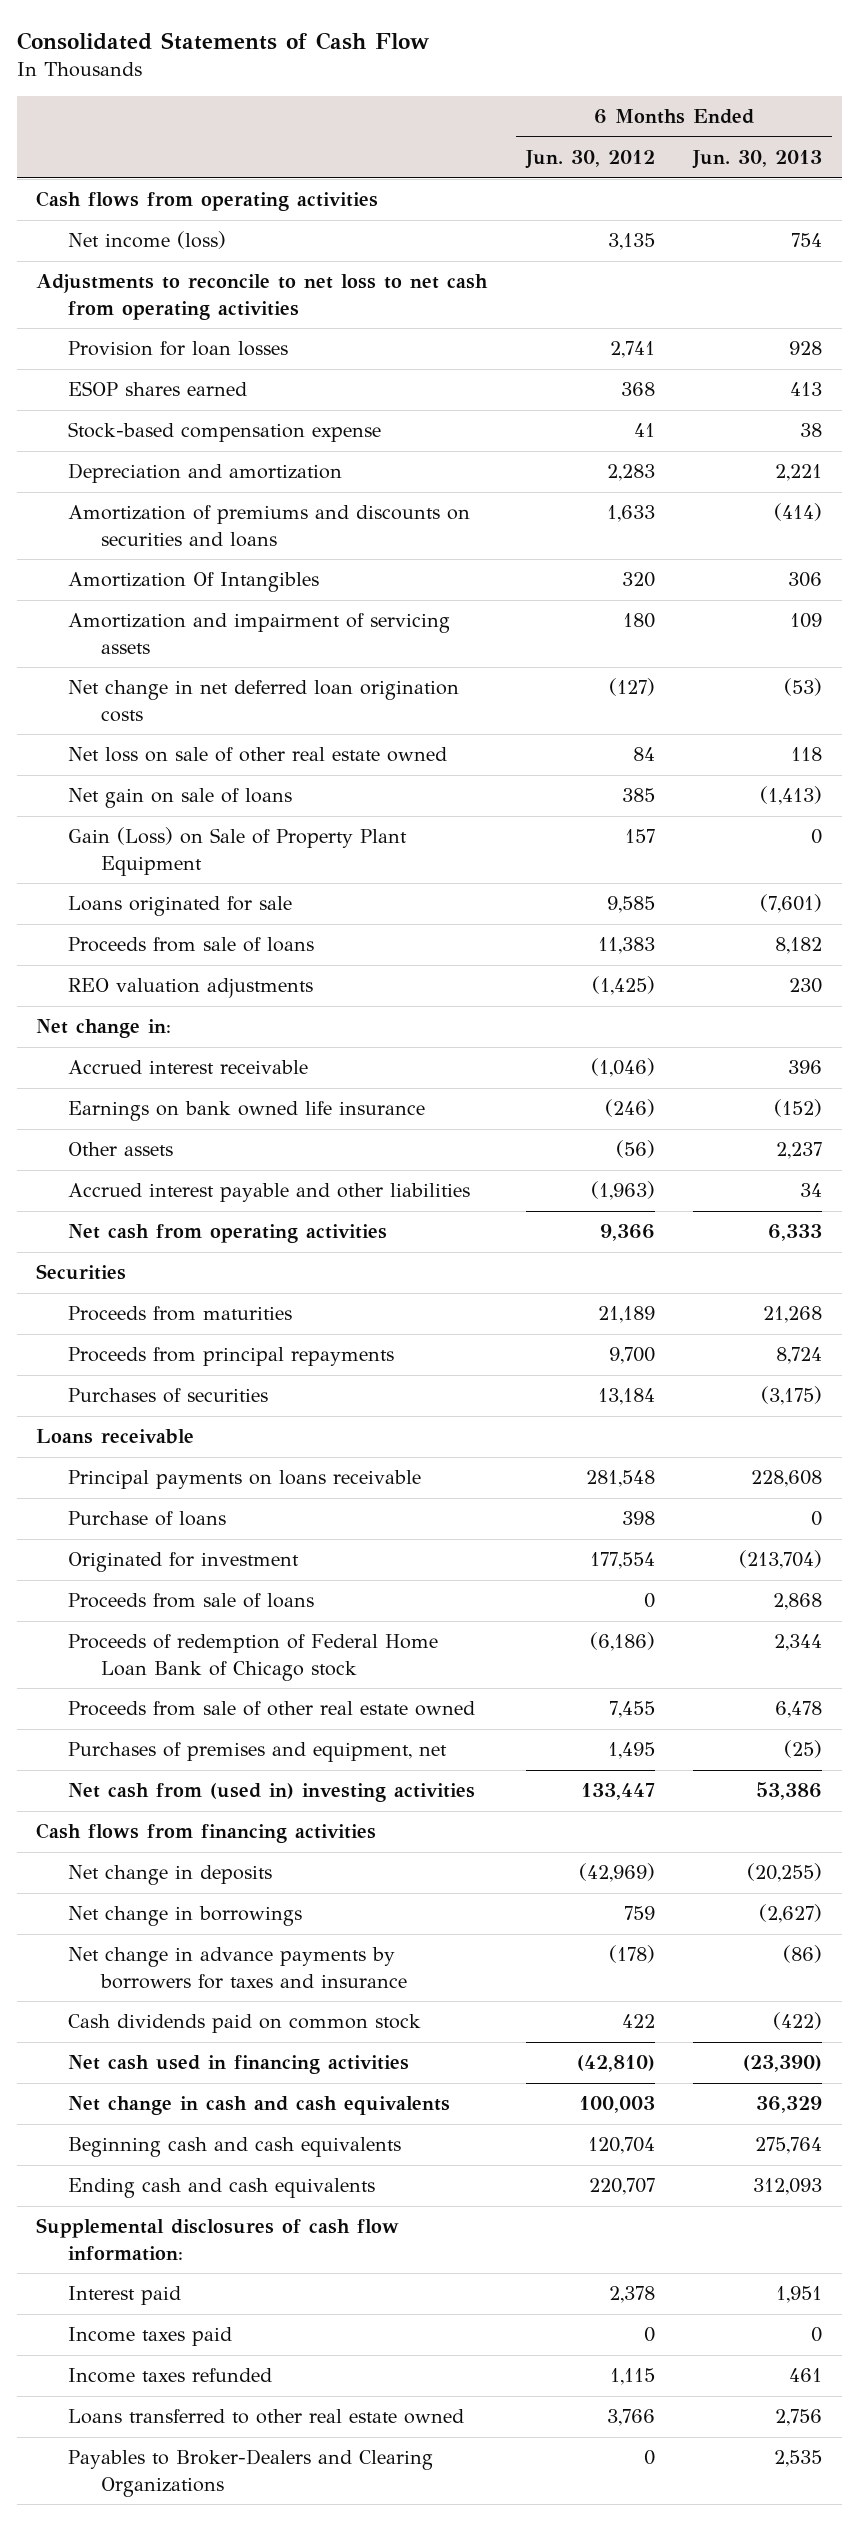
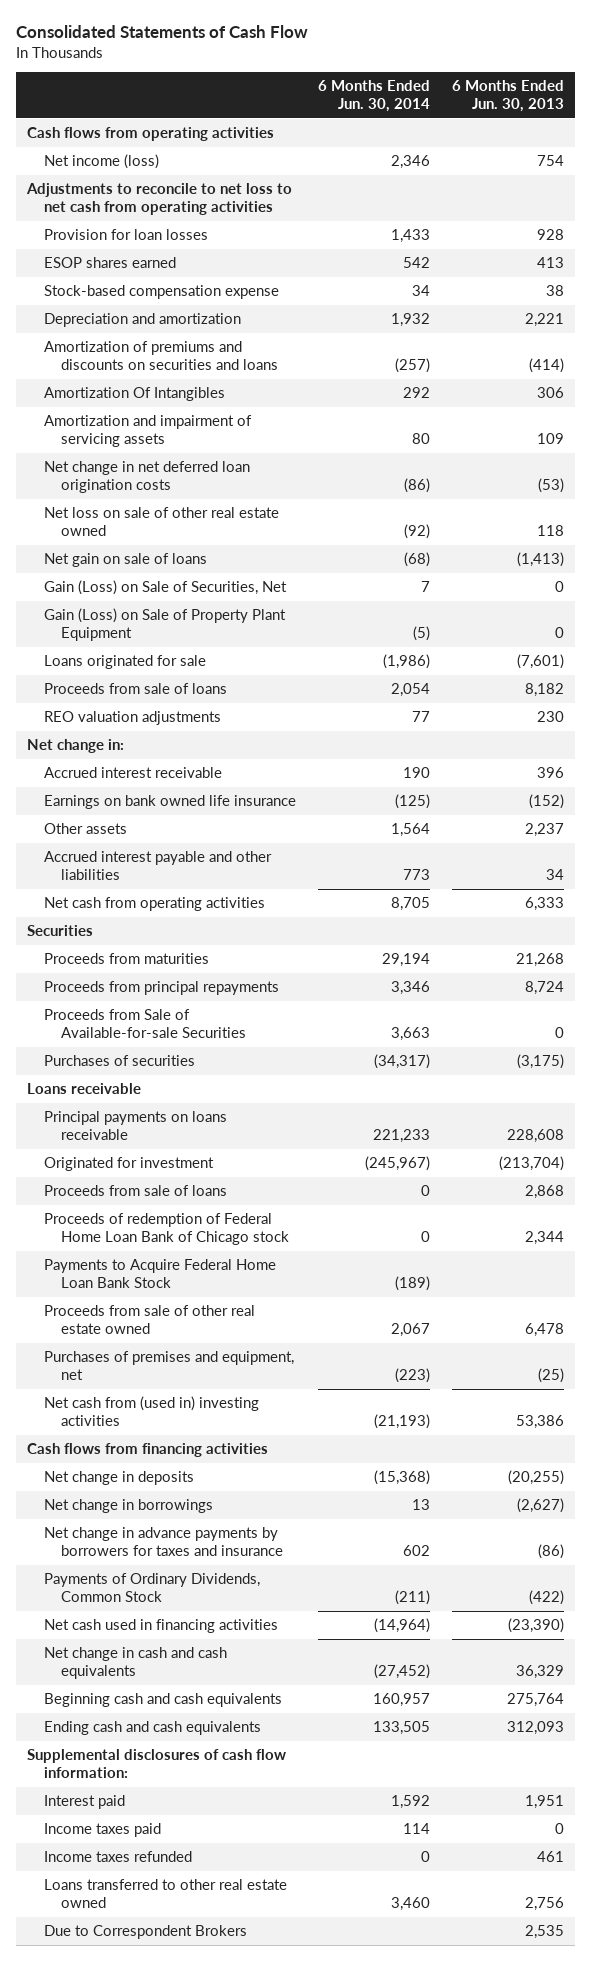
[524,150,655,170] Jun. 30, 2012 -> none
none -> [317,80,430,112] 6 Months Ended Jun. 30, 2014
none -> [43,580,287,596] Gain (Loss) on Sale of Securities, Net
none -> [43,1009,246,1038] Proceeds from Sale of Available-for-sale Securities
[68,1511,227,1527] Purchase of loans -> none
none -> [43,1259,276,1288] Payments to Acquire Federal Home Loan Bank Stock
[68,2014,422,2034] Cash dividends paid on common stock -> [43,1573,260,1602] Payments of Ordinary Dividends, Common Stock
[68,2449,434,2497] Payables to Broker-Dealers and Clearing Organizations -> [43,1925,247,1940] Due to Correspondent Brokers

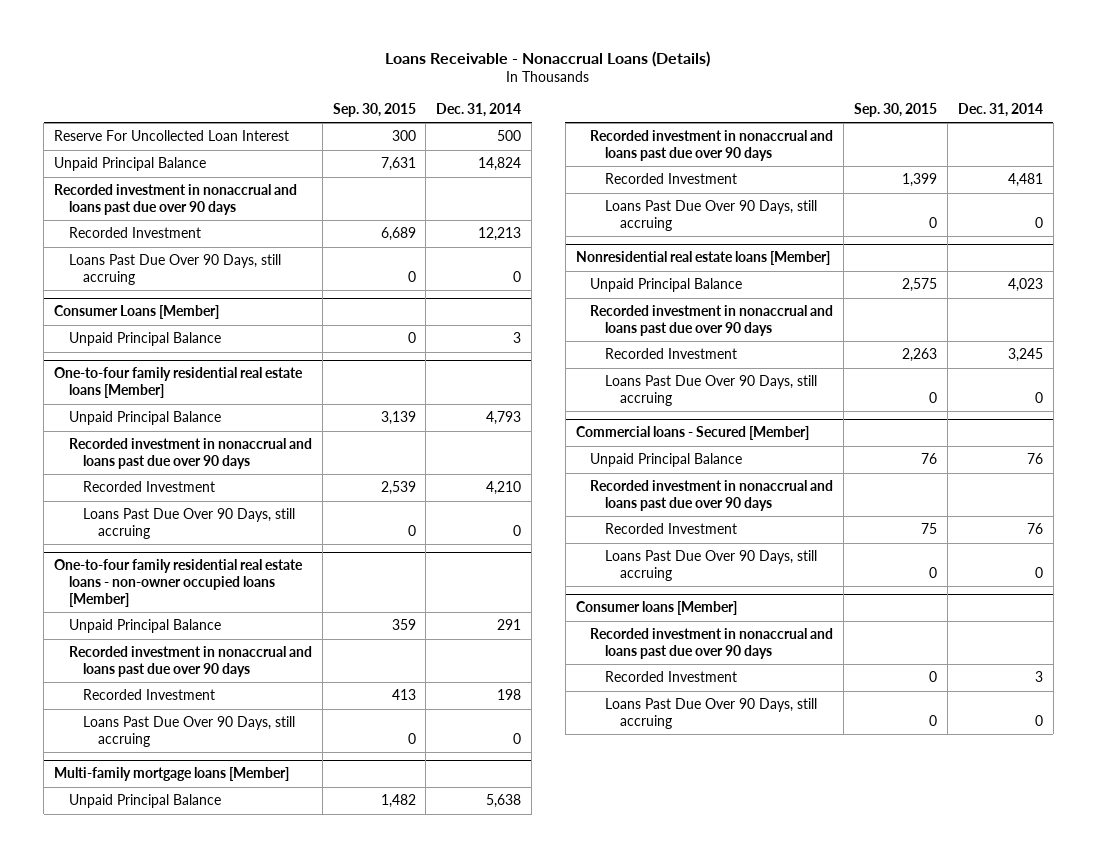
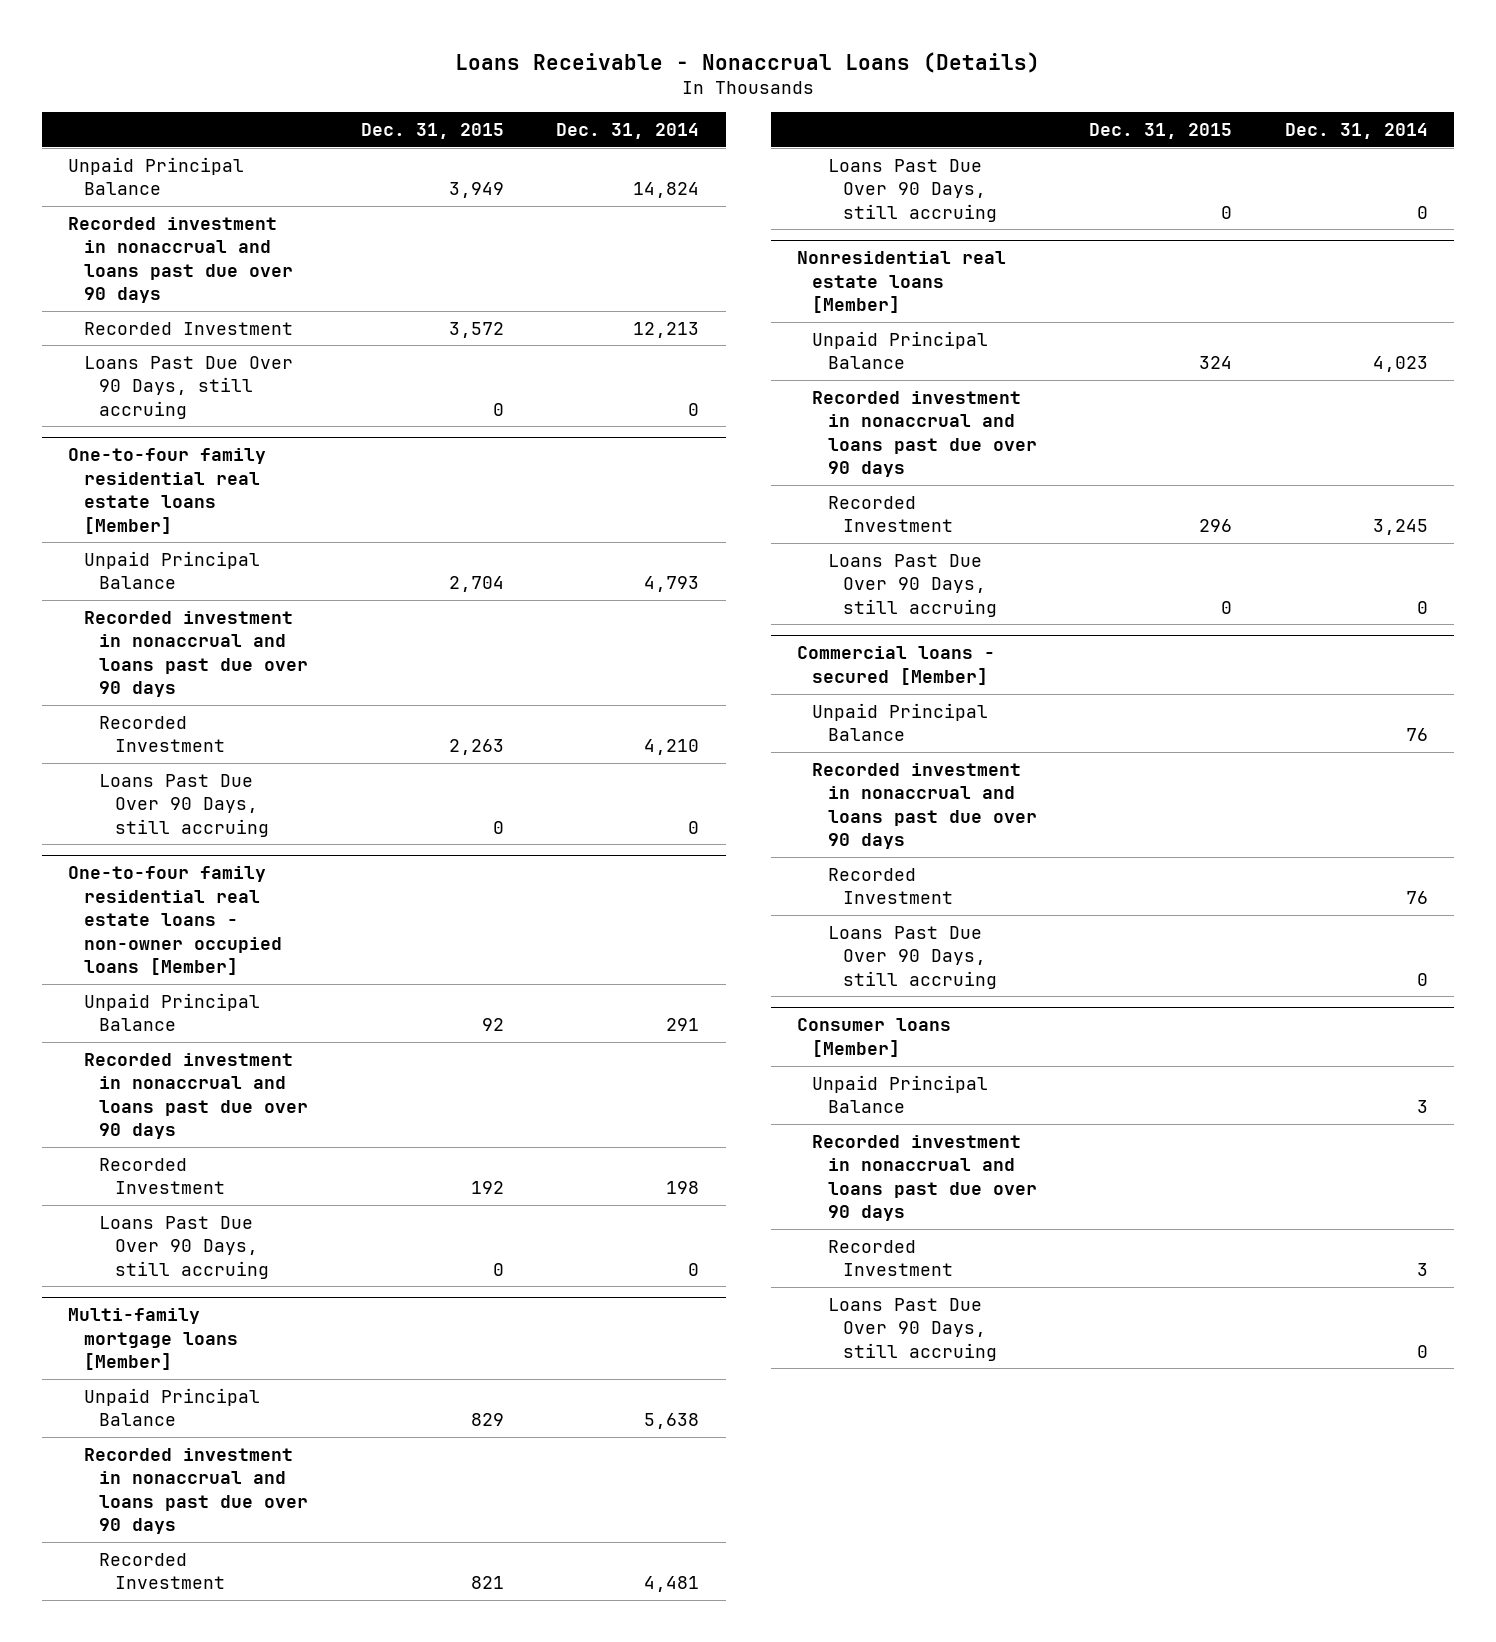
[332,102,416,117] Sep. 30, 2015 -> none
none -> [360,123,504,140] Dec. 31, 2015
[53,130,289,142] Reserve For Uncollected Loan Interest -> none
[53,305,219,320] Consumer Loans [Member] -> none
[68,332,221,347] Unpaid Principal Balance -> none
[575,426,809,441] Commercial loans - Secured [Member] -> [796,646,995,685] Commercial loans - secured [Member]
none -> [812,1074,989,1114] Unpaid Principal Balance

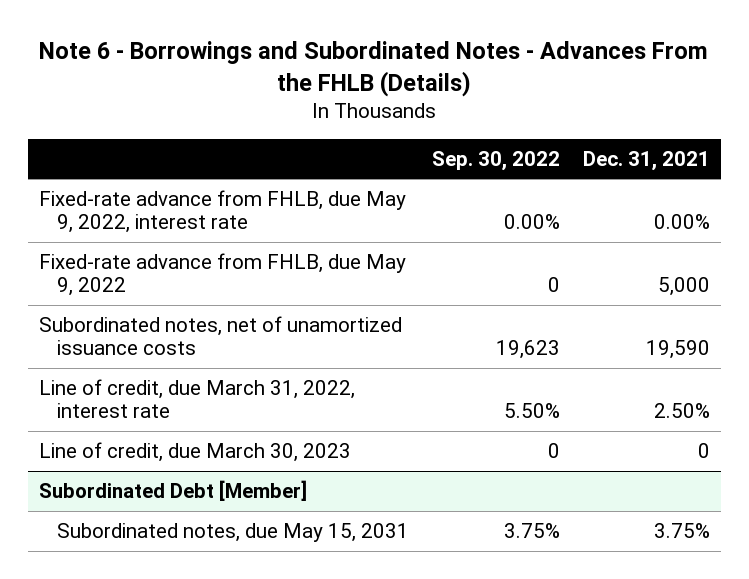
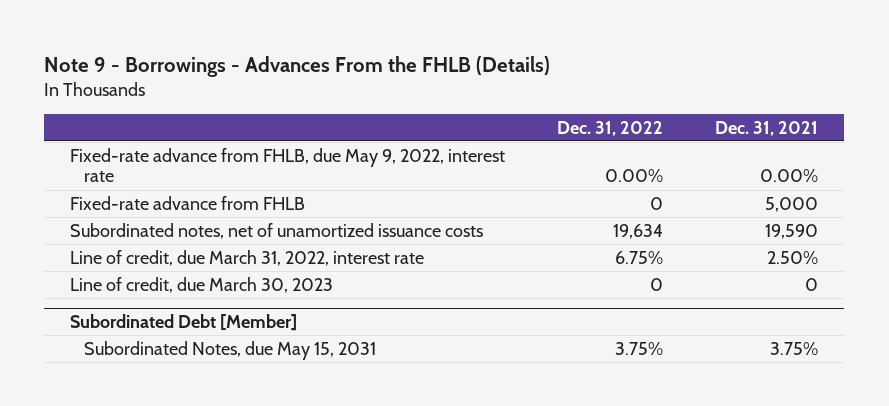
[39,41,709,97] Note 6 - Borrowings and Subordinated Notes - Advances From the FHLB (Details) -> [44,56,551,78] Note 9 - Borrowings - Advances From the FHLB (Details)
[432,150,561,171] Sep. 30, 2022 -> none
none -> [557,120,664,136] Dec. 31, 2022
[39,252,407,297] Fixed-rate advance from FHLB, due May 9, 2022 -> [70,195,306,210] Fixed-rate advance from FHLB
[57,522,410,542] Subordinated notes, due May 15, 2031 -> [83,340,376,360] Subordinated Notes, due May 15, 2031

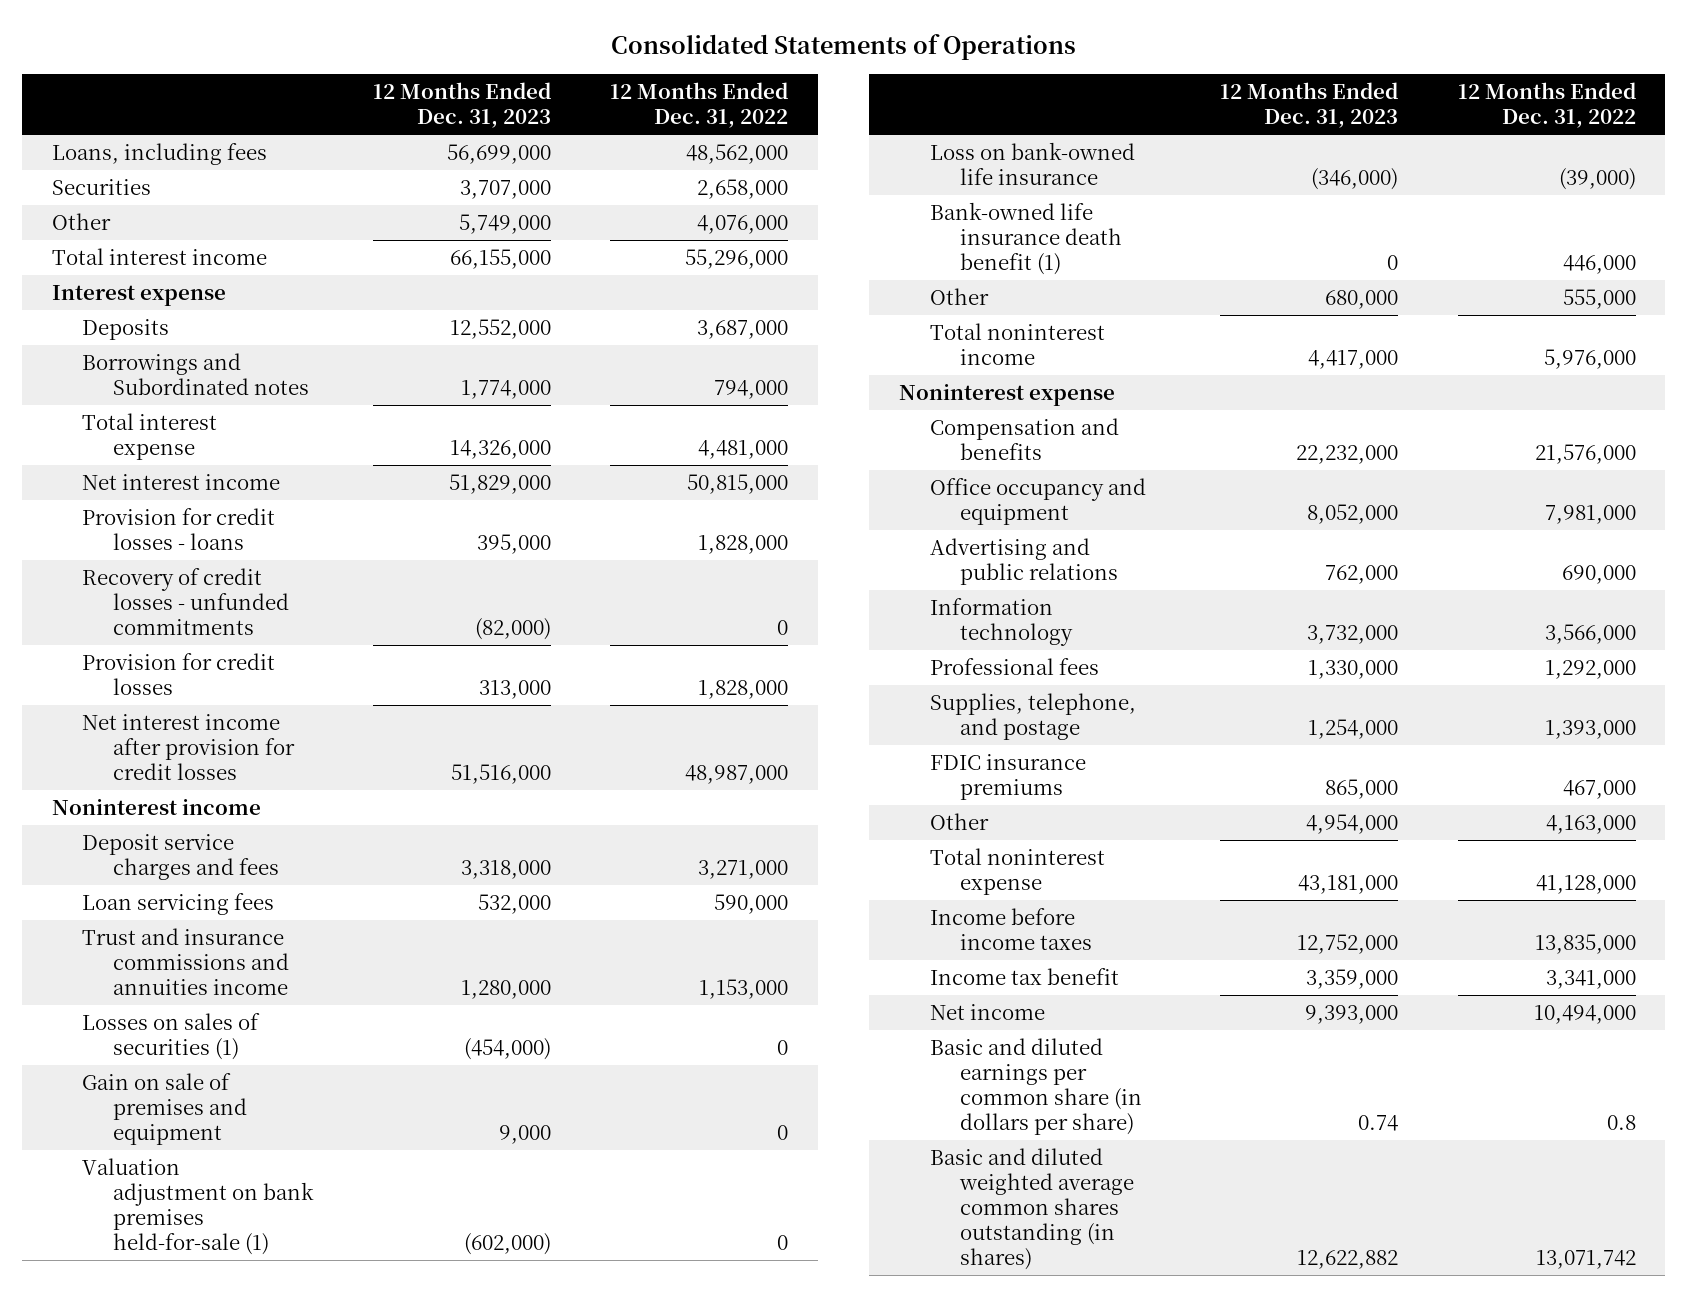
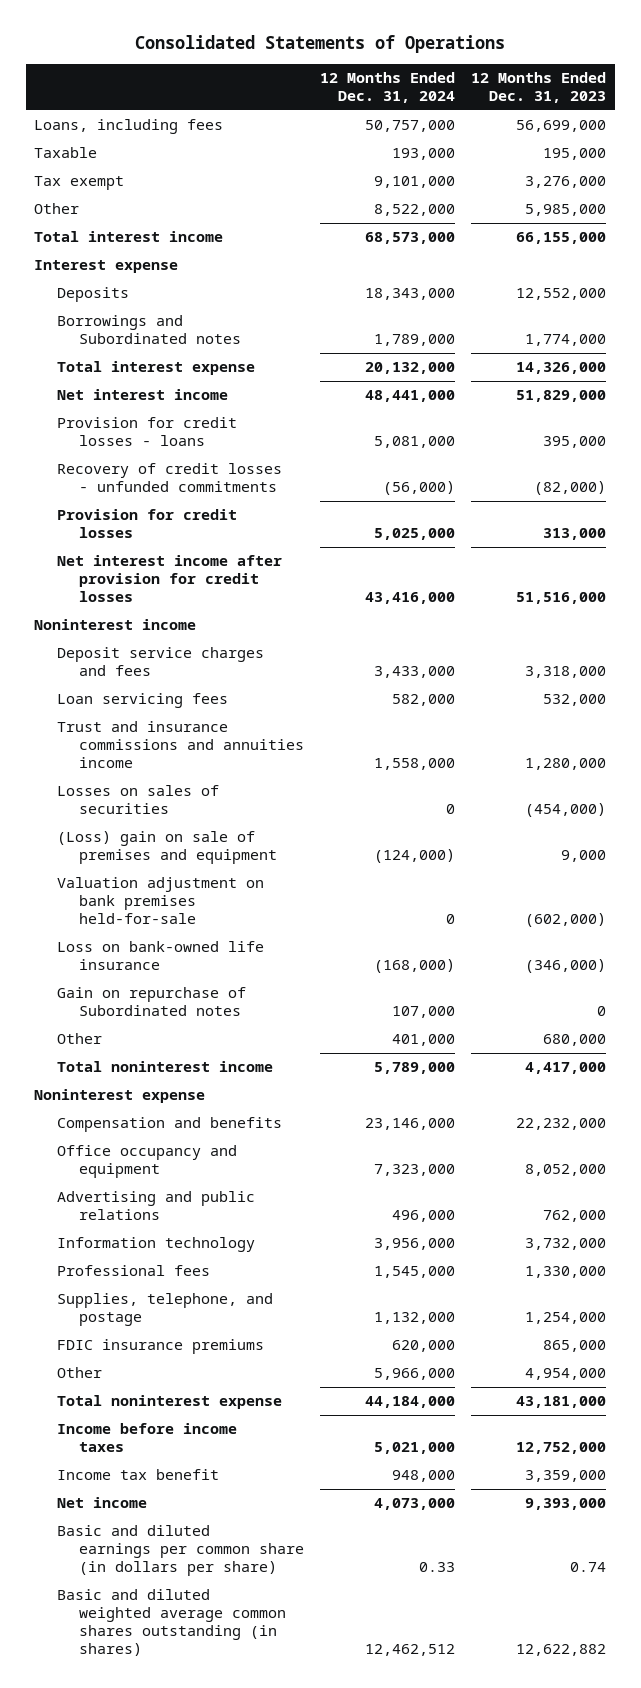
[610,81,789,129] 12 Months Ended Dec. 31, 2022 -> none
none -> [320,72,456,104] 12 Months Ended Dec. 31, 2024
[51,178,151,195] Securities -> none
none -> [34,147,98,159] Taxable
none -> [34,176,125,191] Tax exempt
[458,213,551,234] 5,749,000 -> [525,204,607,217] 5,985,000
[82,1012,261,1061] Losses on sales of securities (1) -> [56,785,219,815] Losses on sales of securities
[82,1072,247,1146] Gain on sale of premises and equipment -> [56,831,277,865] (Loss) gain on sale of premises and equipment
[82,1157,314,1256] Valuation adjustment on bank premises held-for-sale (1) -> [56,877,264,925] Valuation adjustment on bank premises held-for-sale
[929,201,1123,276] Bank-owned life insurance death benefit (1) -> none
none -> [56,987,246,1017] Gain on repurchase of Subordinated notes

